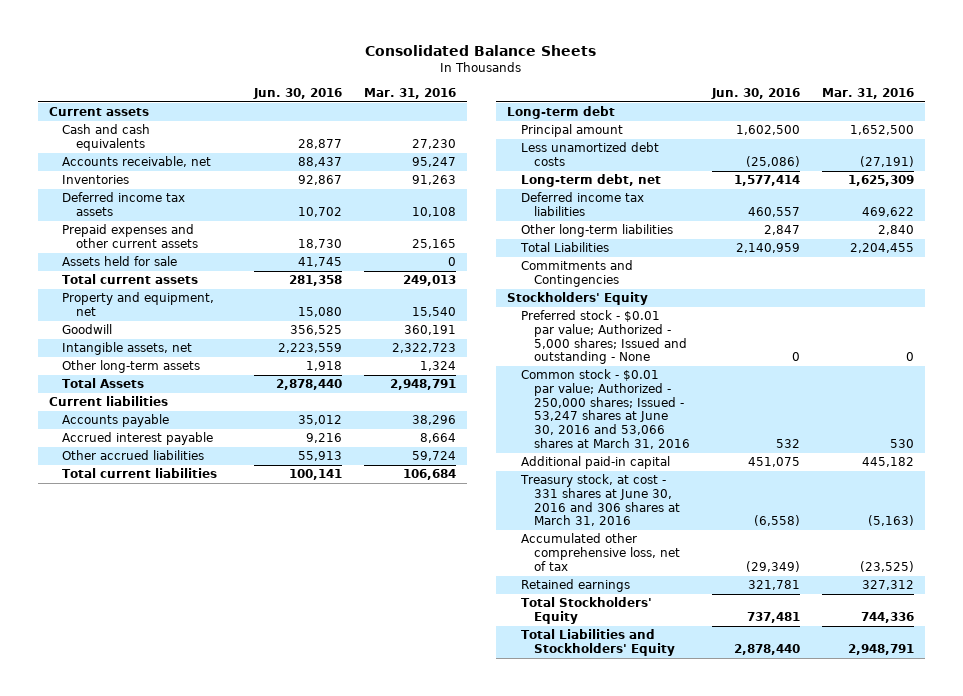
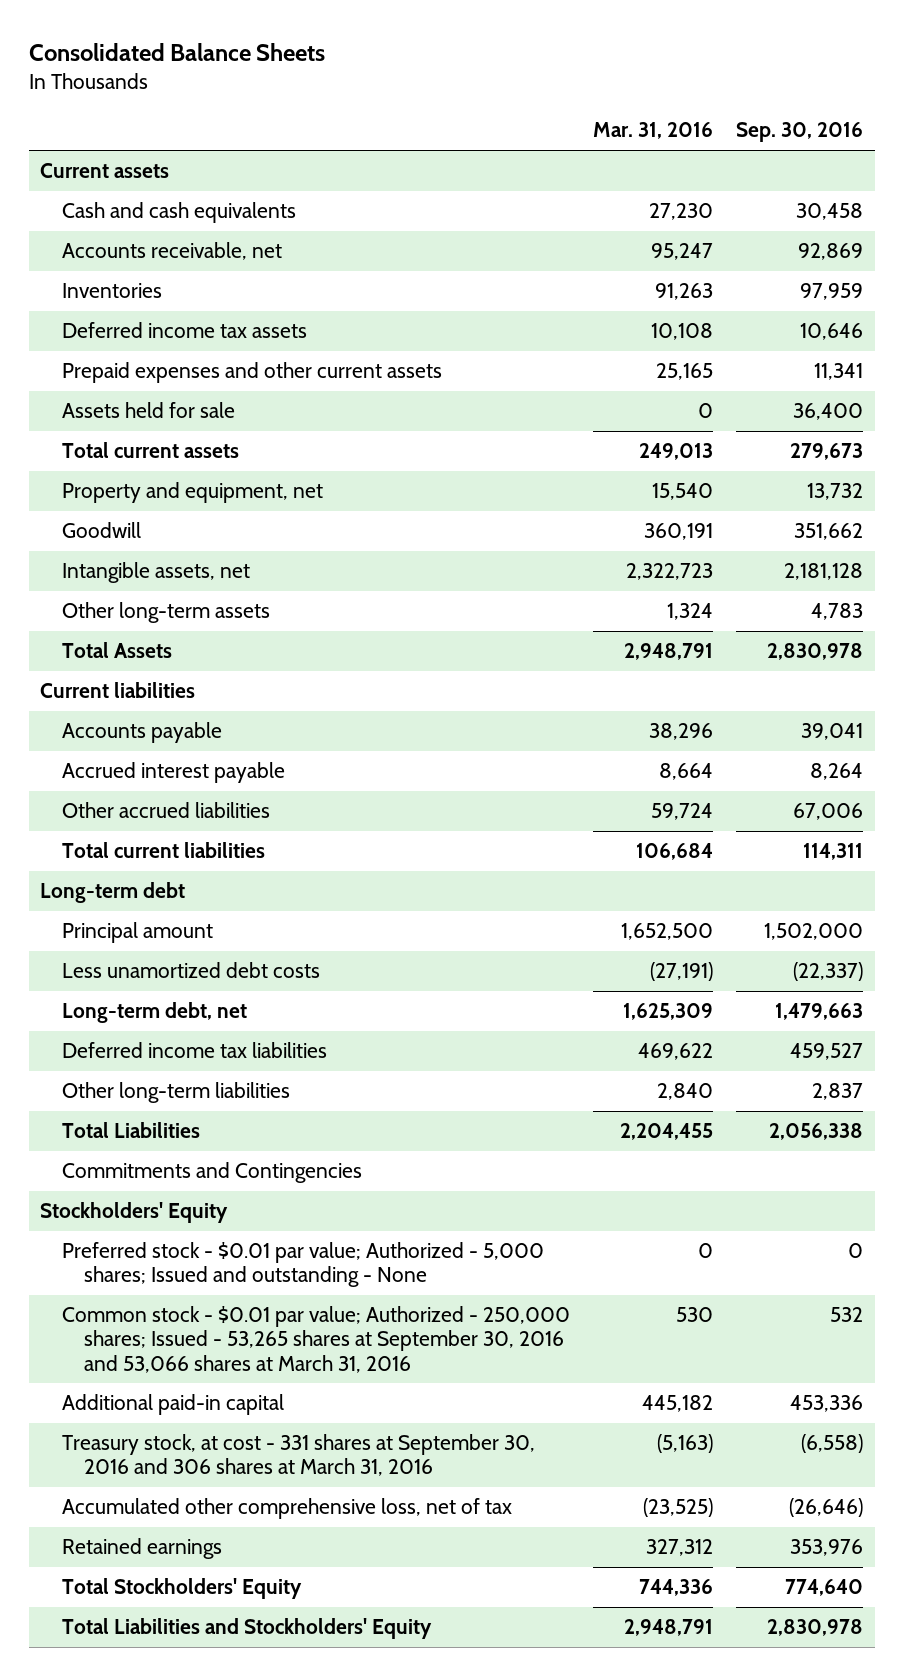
[252,87,342,99] Jun. 30, 2016 -> none
none -> [736,122,864,143] Sep. 30, 2016
[520,369,691,449] Common stock - $0.01 par value; Authorized - 250,000 shares; Issued - 53,247 shares at June 30, 2016 and 53,066 shares at March 31, 2016 -> [62,1306,571,1373] Common stock - $0.01 par value; Authorized - 250,000 shares; Issued - 53,265 shares at September 30, 2016 and 53,066 shares at March 31, 2016
[519,474,681,527] Treasury stock, at cost - 331 shares at June 30, 2016 and 306 shares at March 31, 2016 -> [62,1434,536,1477] Treasury stock, at cost - 331 shares at September 30, 2016 and 306 shares at March 31, 2016

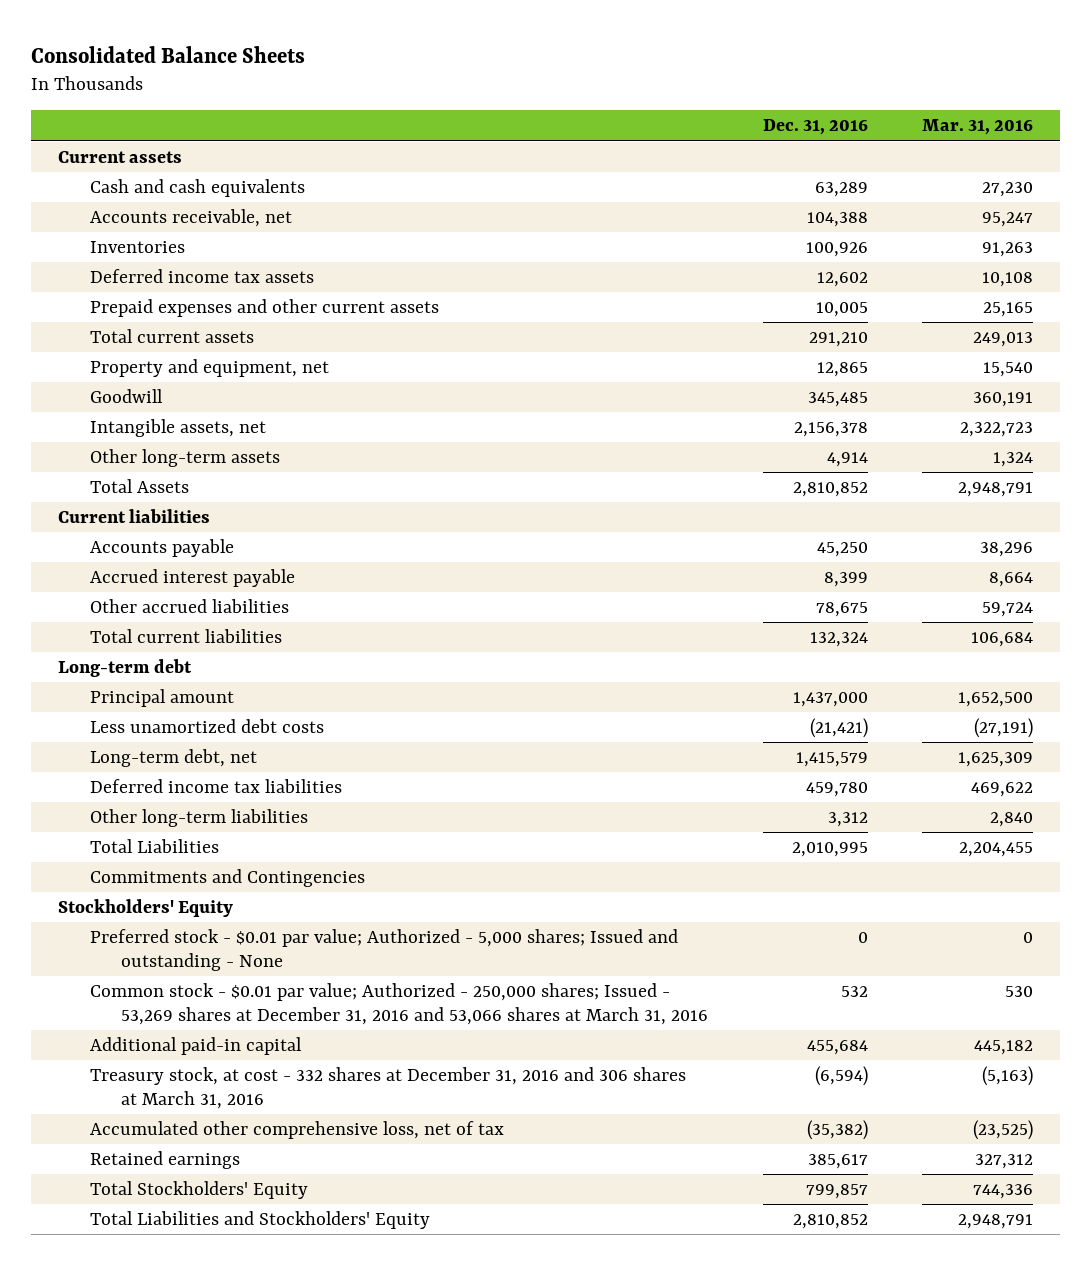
[736,122,864,143] Sep. 30, 2016 -> none
none -> [762,119,868,136] Dec. 31, 2016
[62,402,236,419] Assets held for sale -> none
[62,1306,571,1373] Common stock - $0.01 par value; Authorized - 250,000 shares; Issued - 53,265 shares at September 30, 2016 and 53,066 shares at March 31, 2016 -> [89,983,709,1025] Common stock - $0.01 par value; Authorized - 250,000 shares; Issued - 53,269 shares at December 31, 2016 and 53,066 shares at March 31, 2016
[62,1434,536,1477] Treasury stock, at cost - 331 shares at September 30, 2016 and 306 shares at March 31, 2016 -> [89,1067,686,1109] Treasury stock, at cost - 332 shares at December 31, 2016 and 306 shares at March 31, 2016

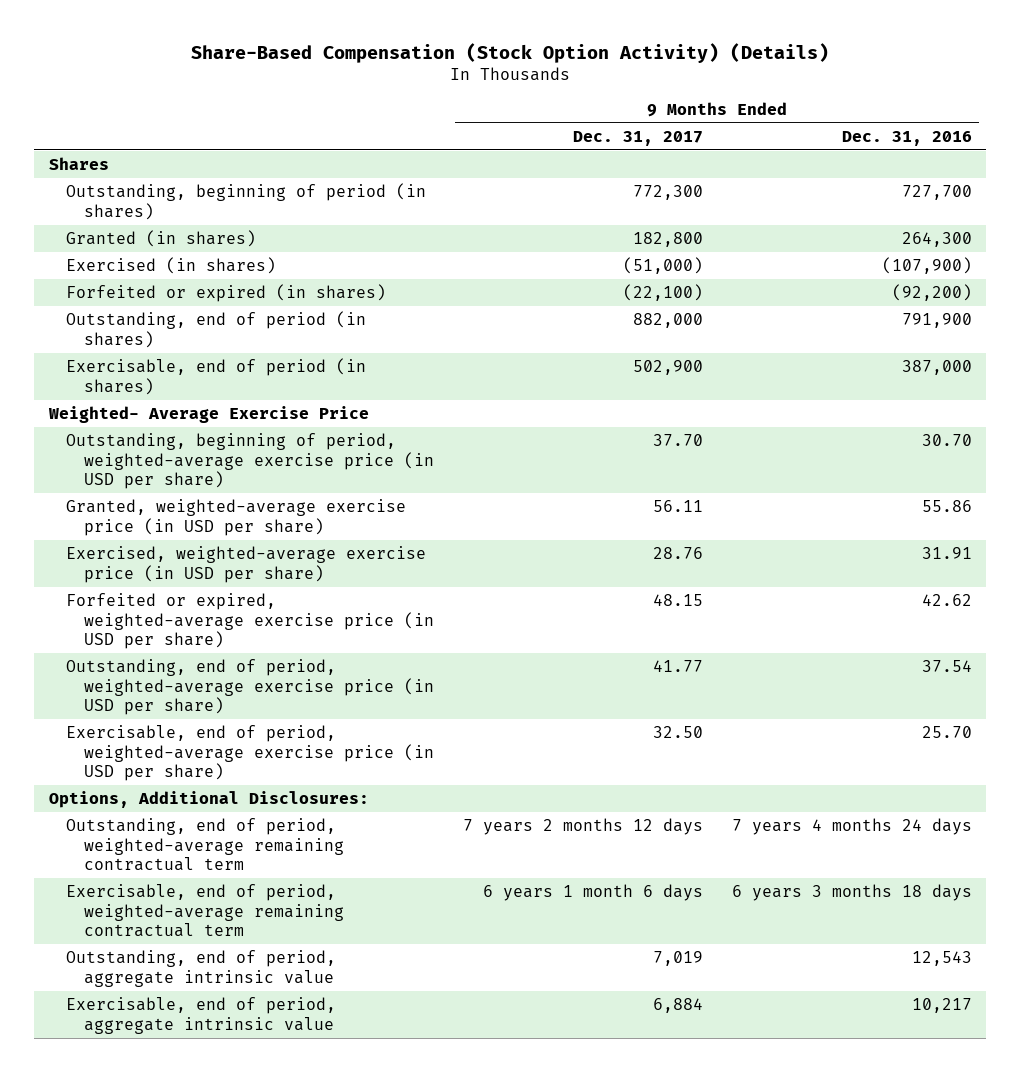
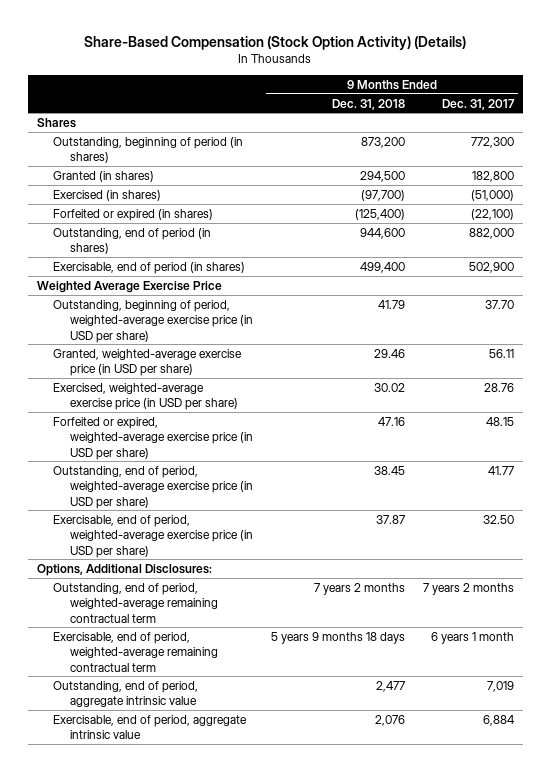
[841,130,972,146] Dec. 31, 2016 -> none
none -> [331,98,405,110] Dec. 31, 2018
[47,406,369,424] Weighted- Average Exercise Price -> [36,280,222,293] Weighted Average Exercise Price
[462,818,703,836] 7 years 2 months 12 days -> [422,582,514,595] 7 years 2 months
[482,884,703,902] 6 years 1 month 6 days -> [430,631,514,644] 6 years 1 month

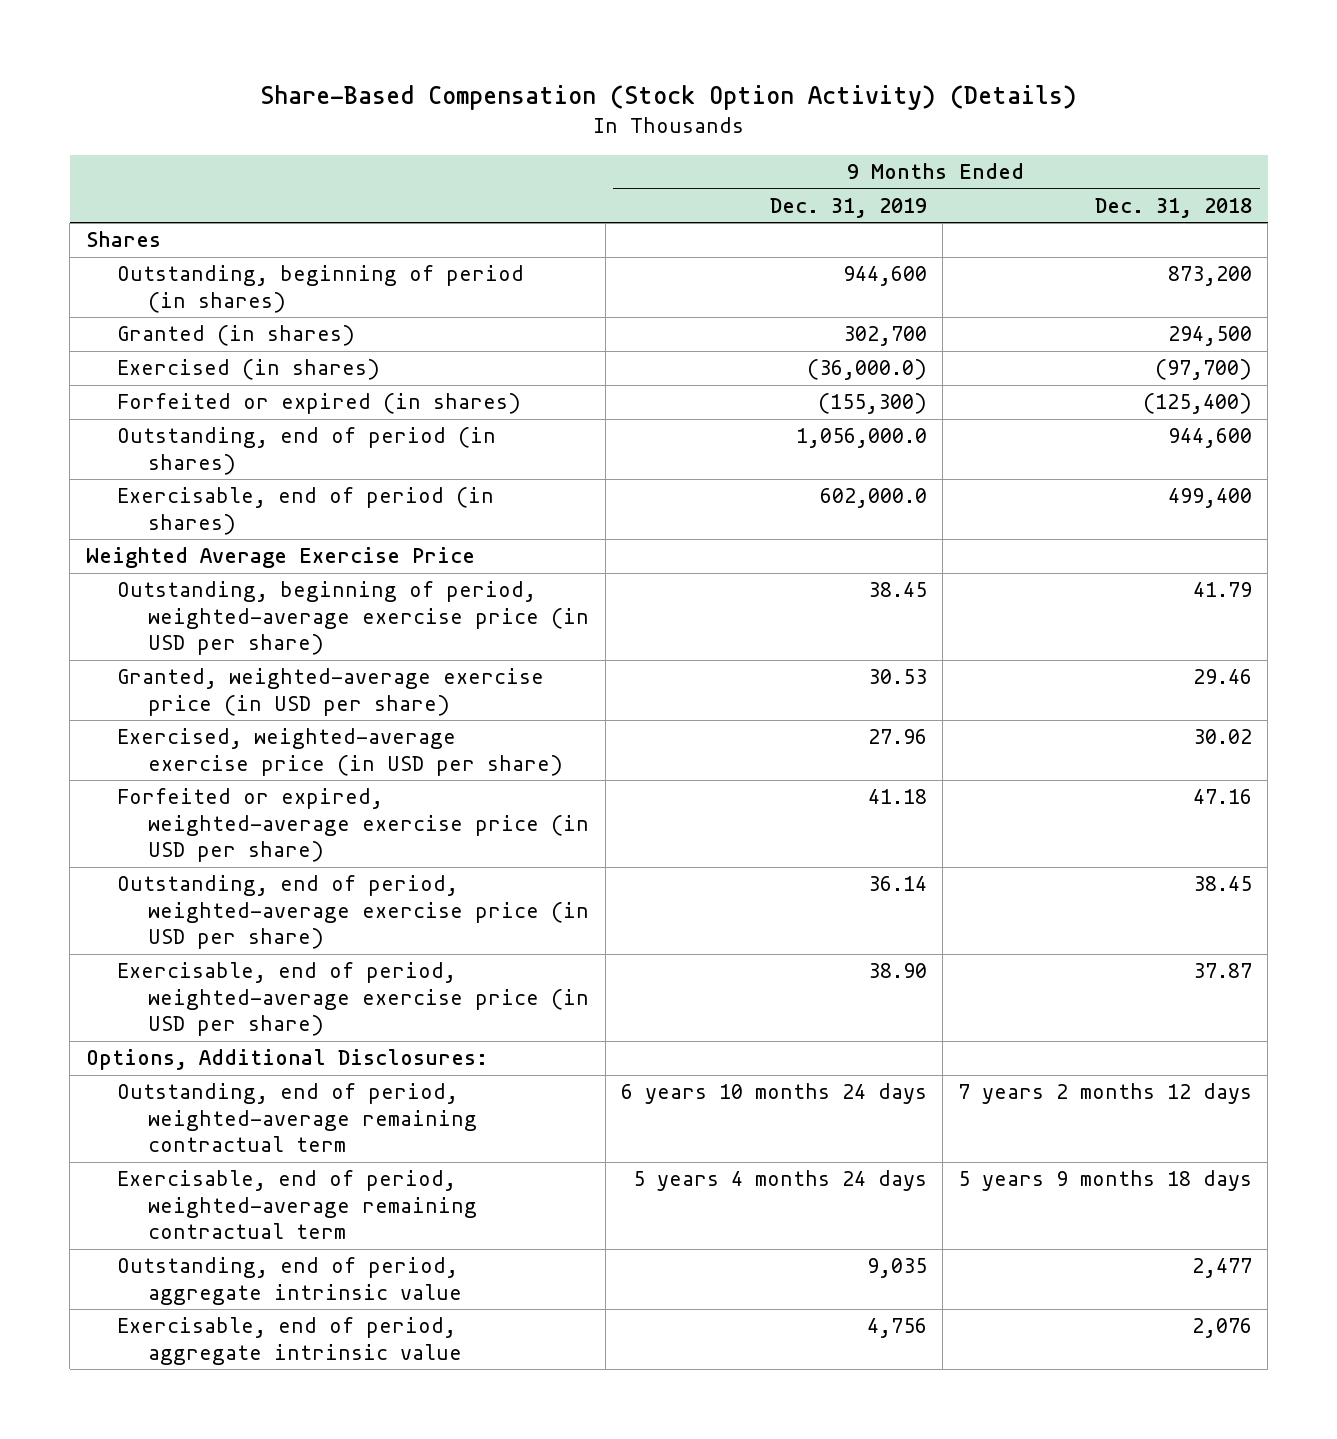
[441,98,515,110] Dec. 31, 2017 -> none
none -> [769,197,927,218] Dec. 31, 2019
[313,582,405,595] 7 years 2 months -> [957,1083,1252,1105] 7 years 2 months 12 days

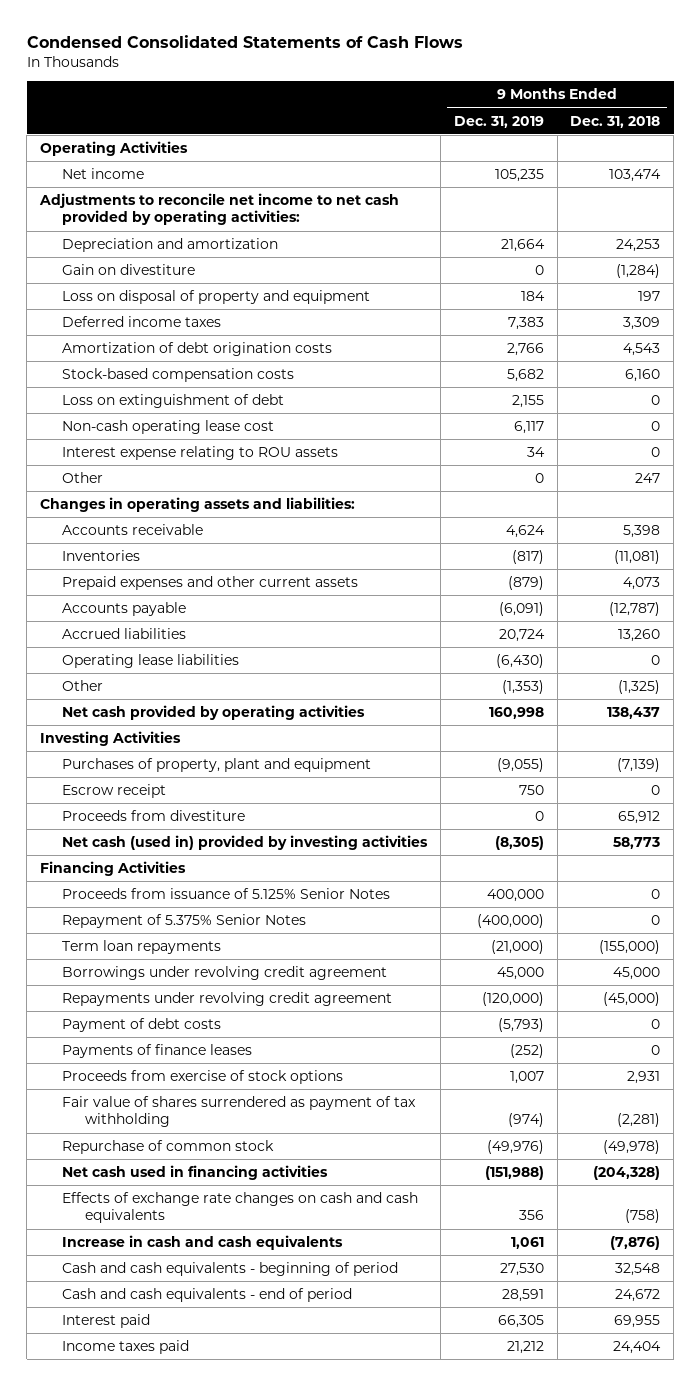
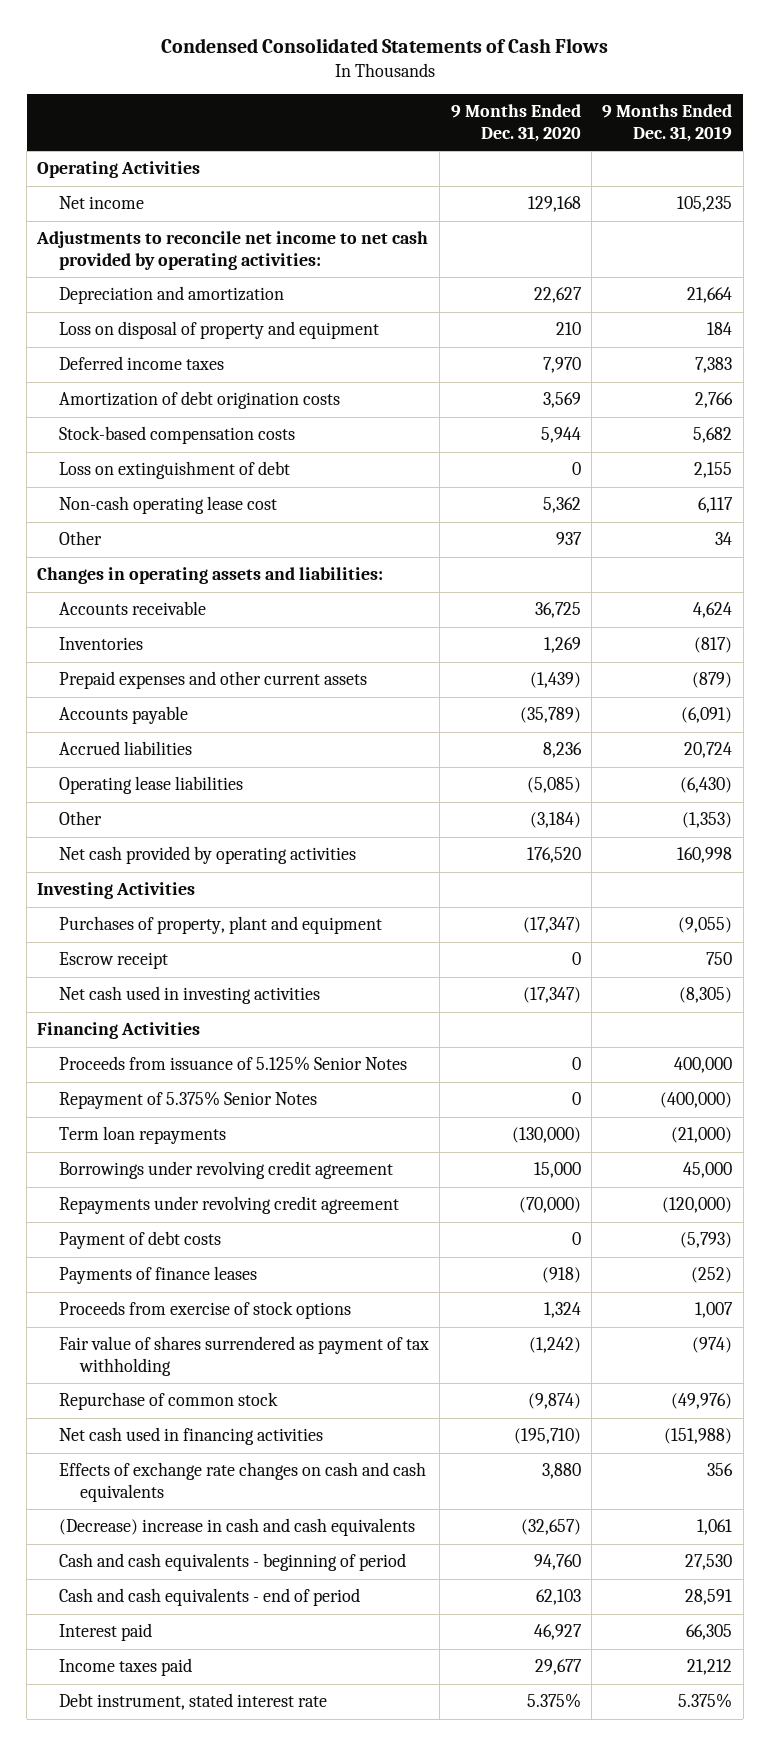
[570,115,661,128] Dec. 31, 2018 -> none
none -> [450,104,581,142] 9 Months Ended Dec. 31, 2020
[62,264,196,276] Gain on divestiture -> none
[62,446,339,461] Interest expense relating to ROU assets -> none
[534,473,544,484] 0 -> [715,532,733,546] 34
[62,810,246,822] Proceeds from divestiture -> none
[62,835,429,851] Net cash (used in) provided by investing activities -> [58,986,320,1005] Net cash used in investing activities
[62,1235,344,1251] Increase in cash and cash equivalents -> [58,1518,415,1537] (Decrease) increase in cash and cash equivalents
none -> [58,1693,327,1711] Debt instrument, stated interest rate

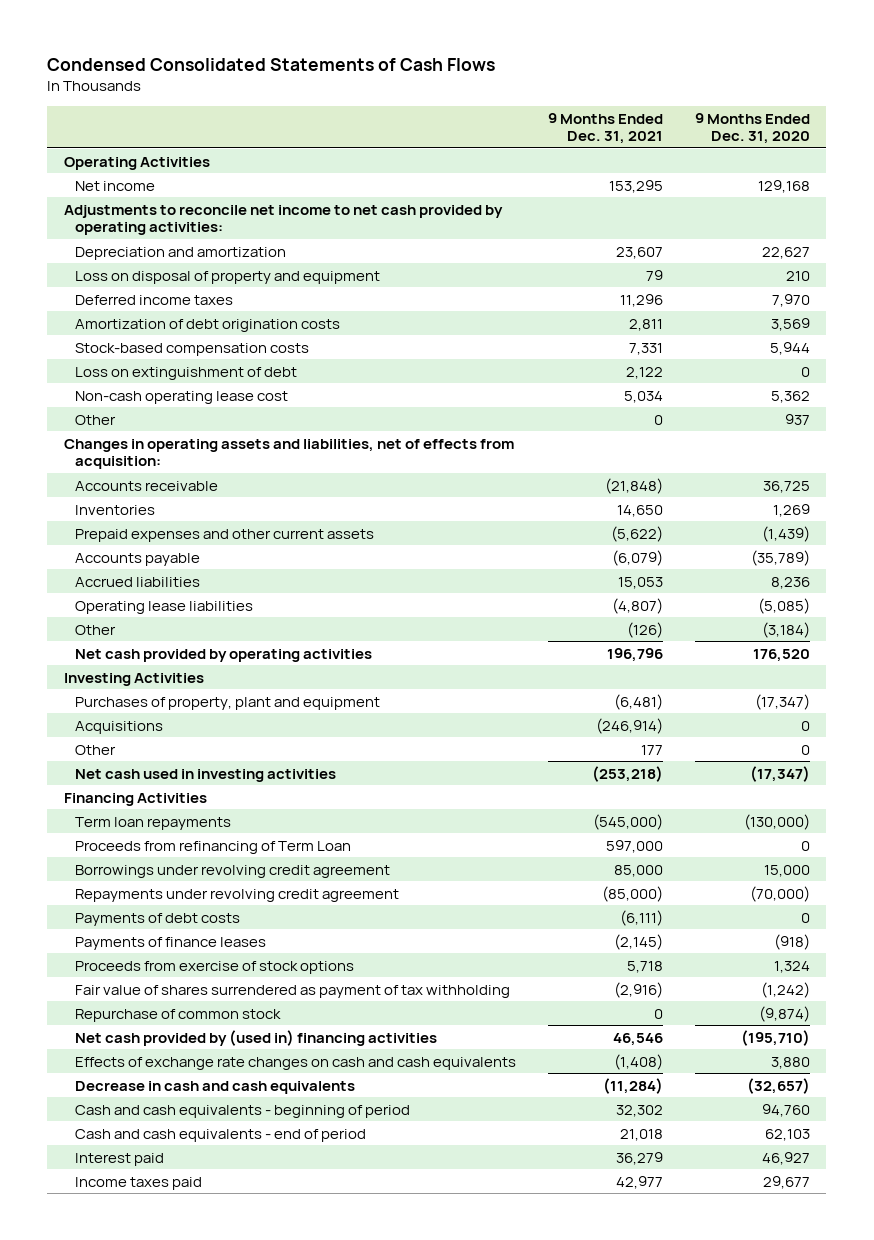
[602,104,733,142] 9 Months Ended Dec. 31, 2019 -> none
none -> [548,112,664,145] 9 Months Ended Dec. 31, 2021
[37,567,384,585] Changes in operating assets and liabilities: -> [63,438,514,470] Changes in operating assets and liabilities, net of effects from acquisition:
[58,952,168,970] Escrow receipt -> none
none -> [74,720,163,734] Acquisitions
none -> [74,744,116,755] Other
[58,1056,407,1072] Proceeds from issuance of 5.125% Senior Notes -> none
[58,1091,317,1110] Repayment of 5.375% Senior Notes -> none
none -> [74,840,351,854] Proceeds from refinancing of Term Loan
[58,1231,221,1250] Payment of debt costs -> [74,912,240,926] Payments of debt costs
[58,1427,323,1446] Net cash used in financing activities -> [74,1029,437,1046] Net cash provided by (used in) financing activities
[58,1518,415,1537] (Decrease) increase in cash and cash equivalents -> [74,1080,355,1094] Decrease in cash and cash equivalents
[58,1693,327,1711] Debt instrument, stated interest rate -> none

